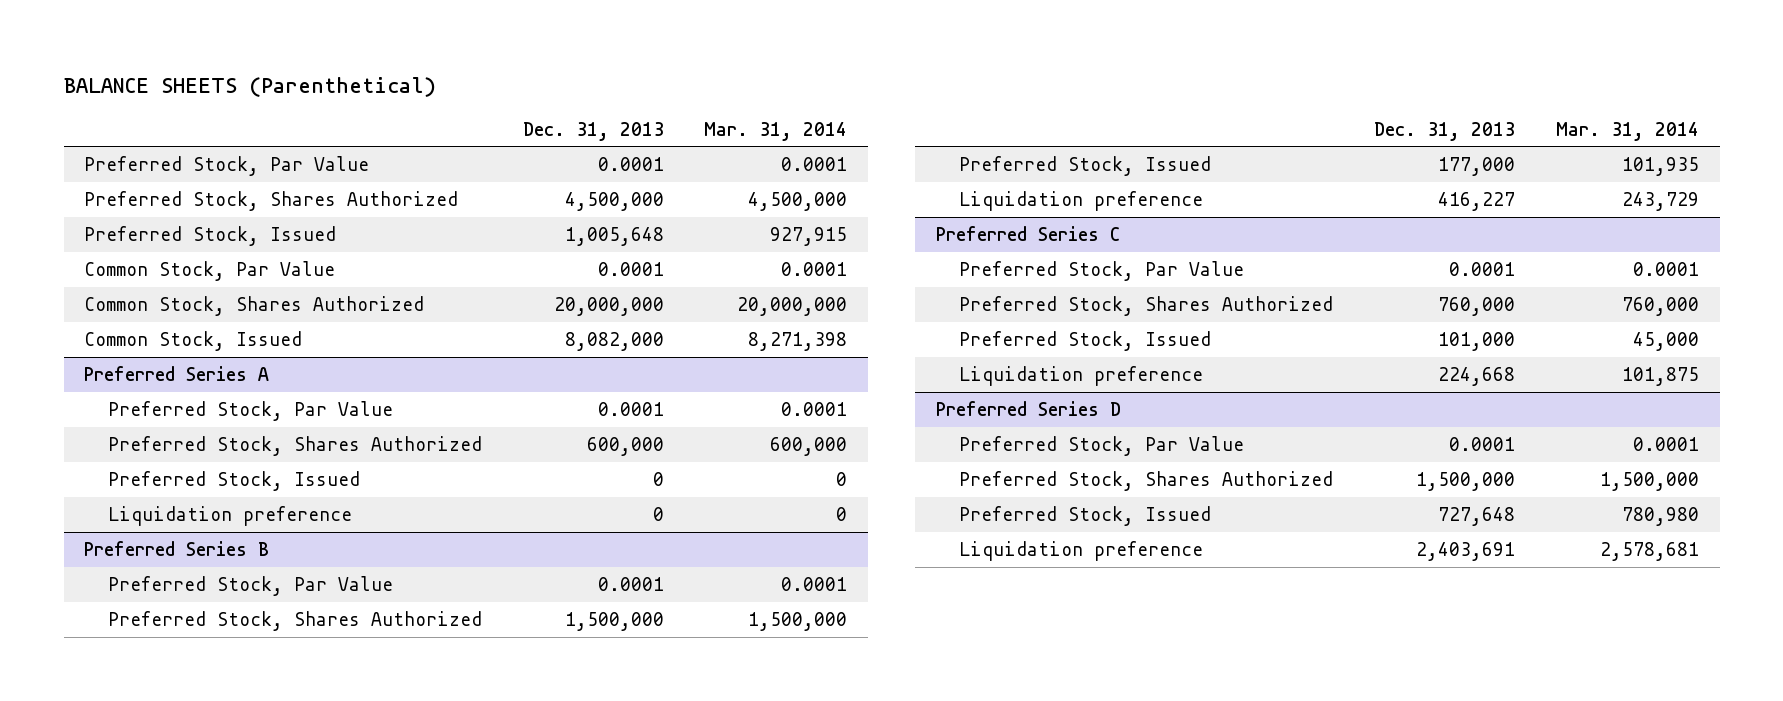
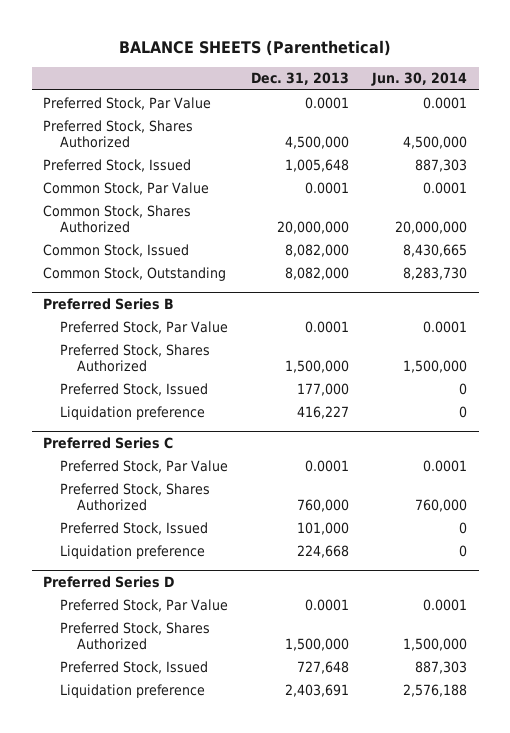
[704,121,848,141] Mar. 31, 2014 -> none
none -> [371,72,468,87] Jun. 30, 2014
[83,365,269,381] Preferred Series A -> none
[107,400,393,421] Preferred Stock, Par Value -> none
[107,435,482,456] Preferred Stock, Shares Authorized -> none
[107,470,360,491] Preferred Stock, Issued -> none
[107,505,352,526] Liquidation preference -> none
none -> [43,266,227,281] Common Stock, Outstanding

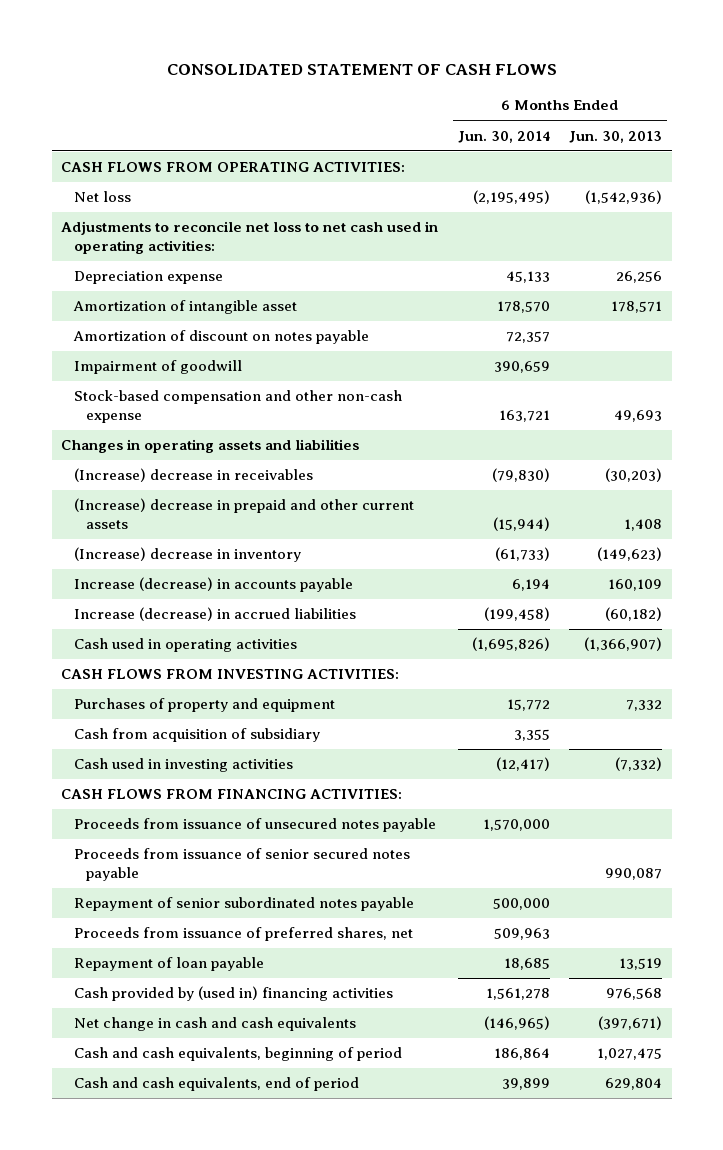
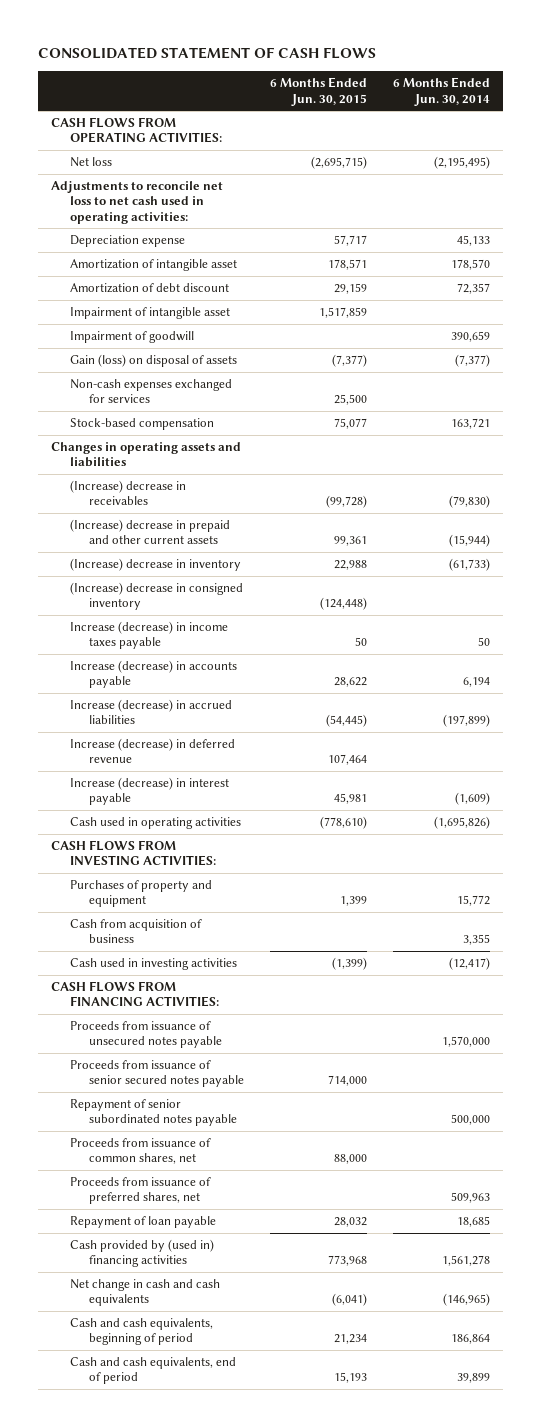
[568,130,662,143] Jun. 30, 2013 -> none
none -> [269,77,367,106] 6 Months Ended Jun. 30, 2015
[72,330,369,345] Amortization of discount on notes payable -> [70,283,230,294] Amortization of debt discount
none -> [70,307,231,320] Impairment of intangible asset
none -> [70,354,238,368] Gain (loss) on disposal of assets
none -> [70,379,233,404] Non-cash expenses exchanged for services
[73,390,402,423] Stock-based compensation and other non-cash expense -> [70,418,215,431] Stock-based compensation
none -> [70,582,244,611] (Increase) decrease in consigned inventory
none -> [70,621,229,650] Increase (decrease) in income taxes payable
[483,607,550,622] (199,458) -> [442,714,490,728] (197,899)
none -> [70,738,236,764] Increase (decrease) in deferred revenue
none -> [70,777,230,806] Increase (decrease) in interest payable
[73,728,320,743] Cash from acquisition of subsidiary -> [70,919,203,944] Cash from acquisition of business
none -> [70,1138,212,1165] Proceeds from issuance of common shares, net

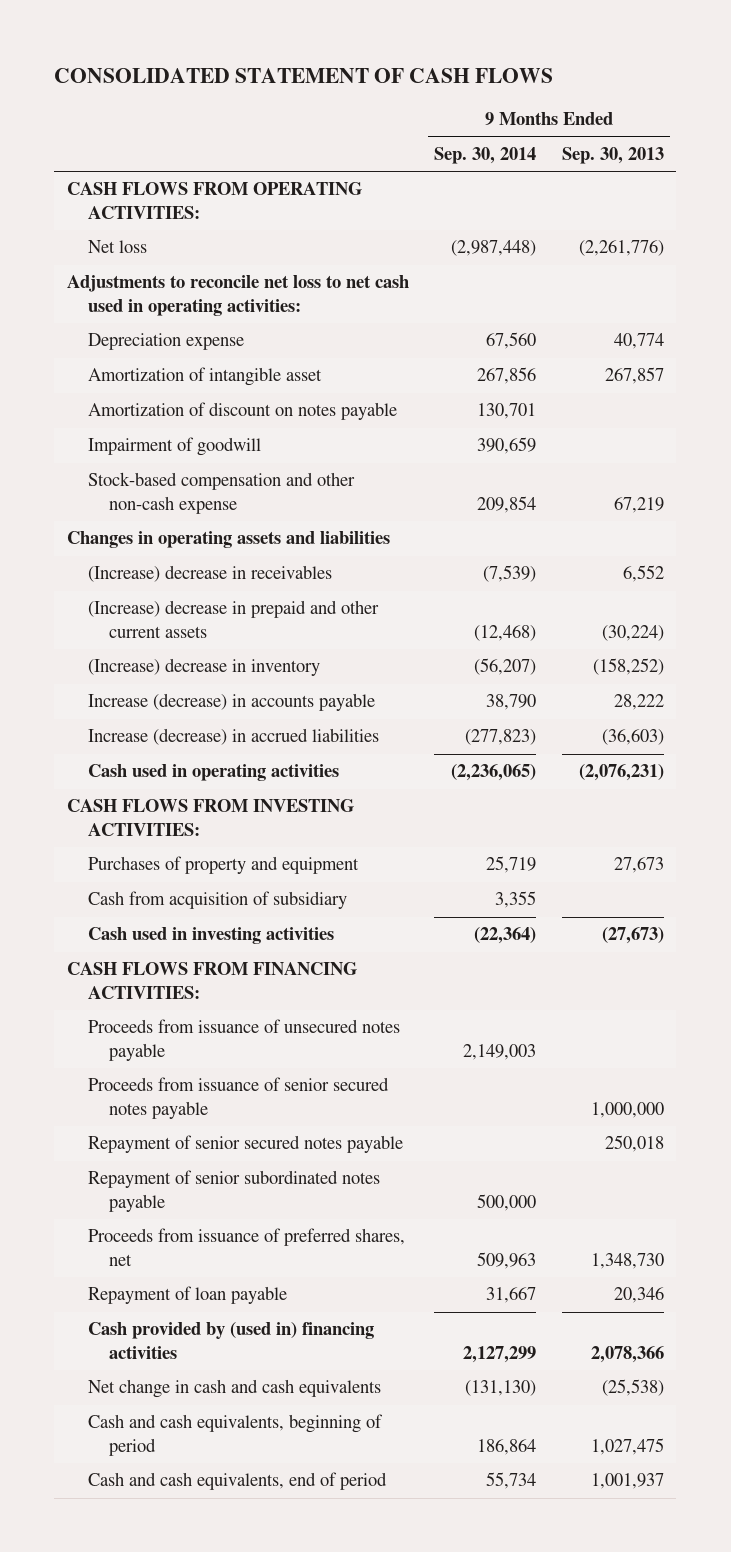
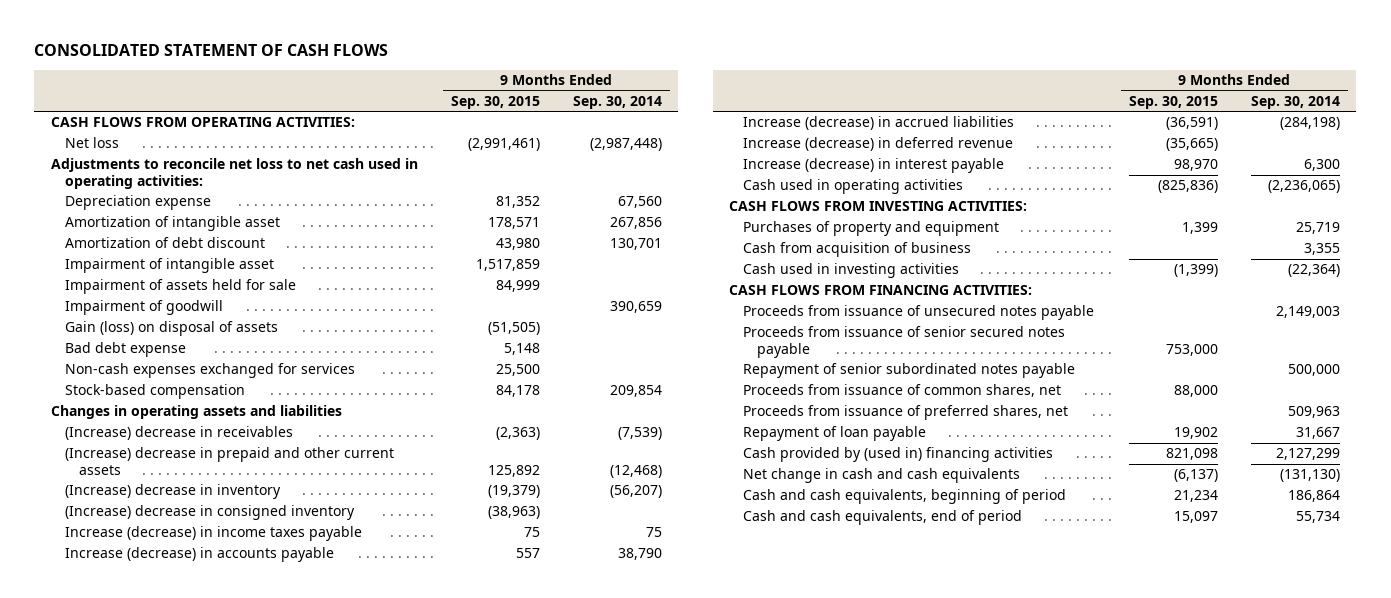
[561,146,664,164] Sep. 30, 2013 -> none
none -> [450,96,540,110] Sep. 30, 2015
[88,402,398,421] Amortization of discount on notes payable -> [64,237,265,249] Amortization of debt discount
none -> [64,258,274,274] Impairment of intangible asset
none -> [64,279,296,295] Impairment of assets held for sale
none -> [64,321,278,337] Gain (loss) on disposal of assets
none -> [64,342,186,358] Bad debt expense
none -> [64,363,355,379] Non-cash expenses exchanged for services
[88,472,356,514] Stock-based compensation and other non-cash expense -> [64,384,245,400] Stock-based compensation
none -> [64,505,355,521] (Increase) decrease in consigned inventory
none -> [64,526,362,542] Increase (decrease) in income taxes payable
[465,729,537,746] (277,823) -> [1279,117,1340,131] (284,198)
none -> [743,137,1014,152] Increase (decrease) in deferred revenue
none -> [743,158,1005,174] Increase (decrease) in interest payable
[88,891,348,910] Cash from acquisition of subsidiary -> [743,242,972,258] Cash from acquisition of business
[88,1135,404,1154] Repayment of senior secured notes payable -> none
none -> [743,384,1062,398] Proceeds from issuance of common shares, net

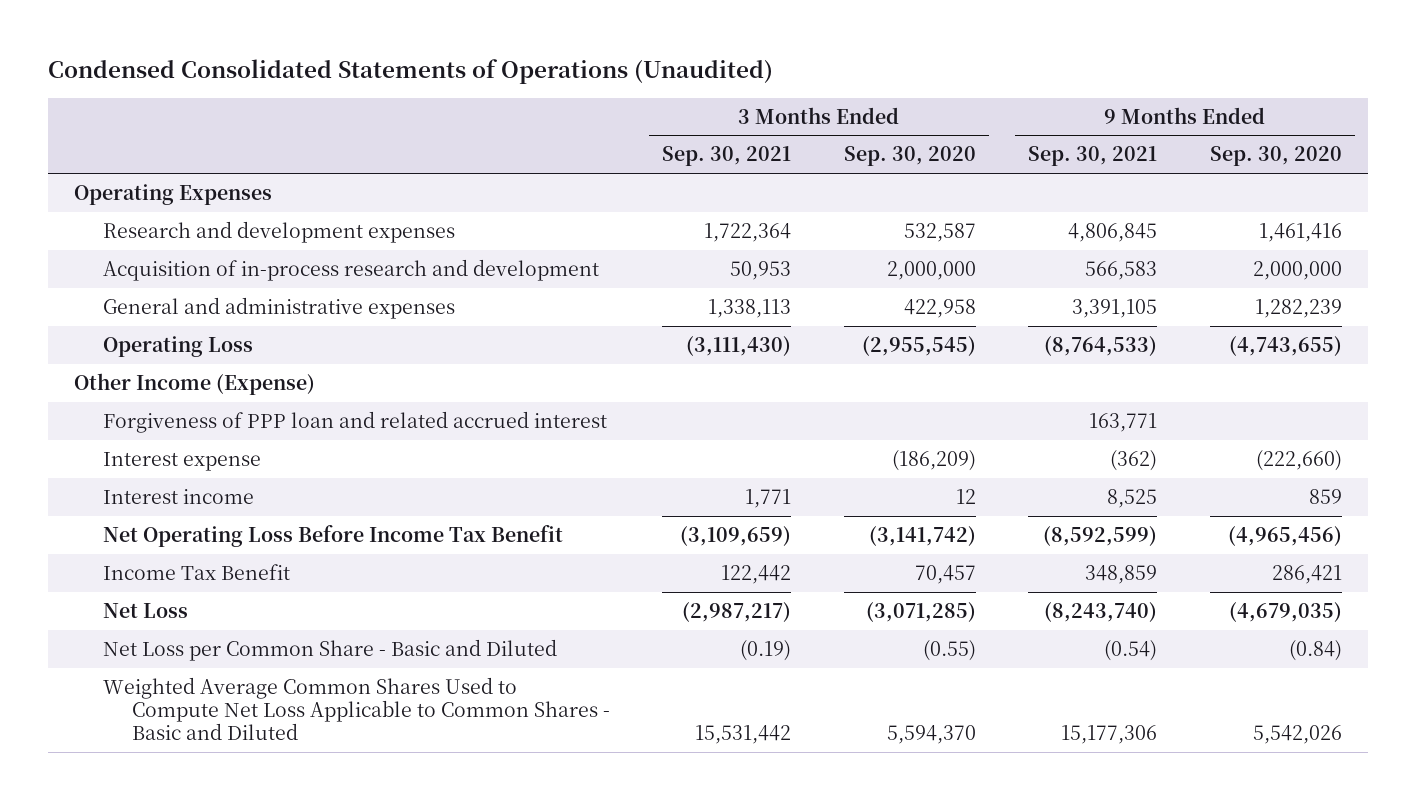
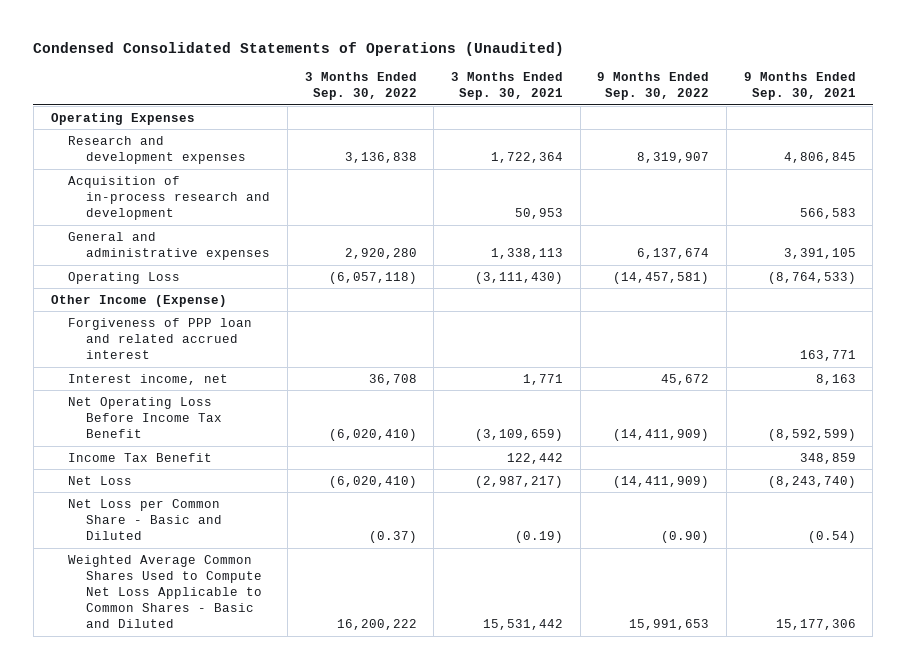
[843,146,976,167] Sep. 30, 2020 -> none
[1209,146,1342,167] Sep. 30, 2020 -> none
none -> [304,72,417,101] 3 Months Ended Sep. 30, 2022
none -> [597,72,710,101] 9 Months Ended Sep. 30, 2022
[103,451,262,471] Interest expense -> none
[103,488,255,504] Interest income -> [68,373,229,385] Interest income, net
[1107,488,1158,508] 8,525 -> [815,373,856,385] 8,163

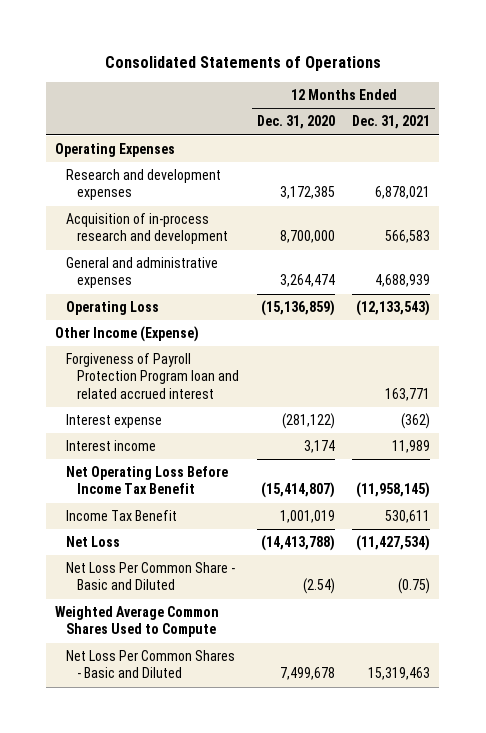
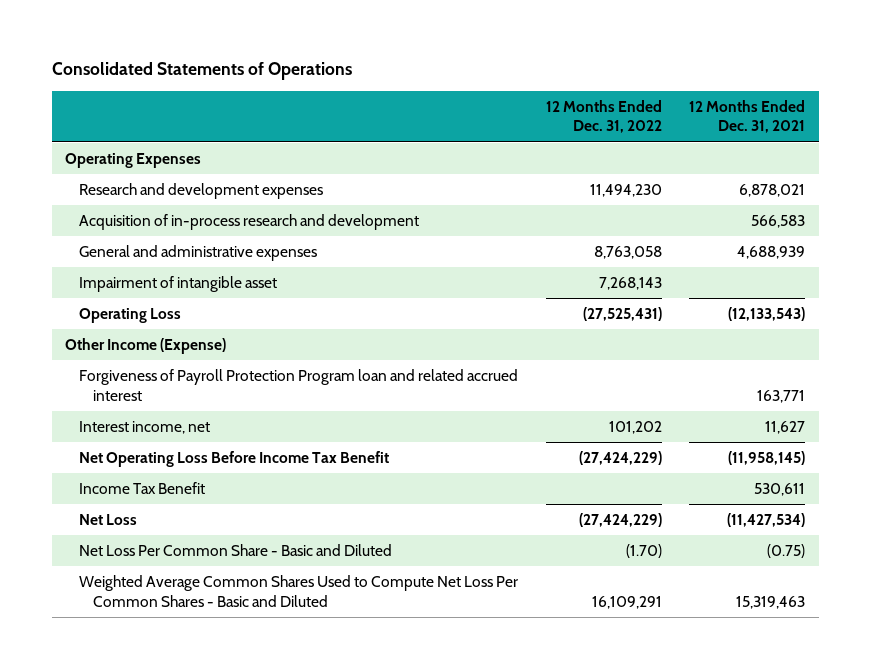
[256,115,335,130] Dec. 31, 2020 -> none
none -> [545,99,662,134] 12 Months Ended Dec. 31, 2022
none -> [79,275,278,292] Impairment of intangible asset
[66,414,163,429] Interest expense -> none
[66,440,157,452] Interest income -> [79,420,211,434] Interest income, net
[392,440,431,454] 11,989 -> [765,420,806,434] 11,627
[55,606,220,638] Weighted Average Common Shares Used to Compute -> none
[66,650,236,679] Net Loss Per Common Shares - Basic and Diluted -> [79,574,519,607] Weighted Average Common Shares Used to Compute Net Loss Per Common Shares - Basic and Diluted

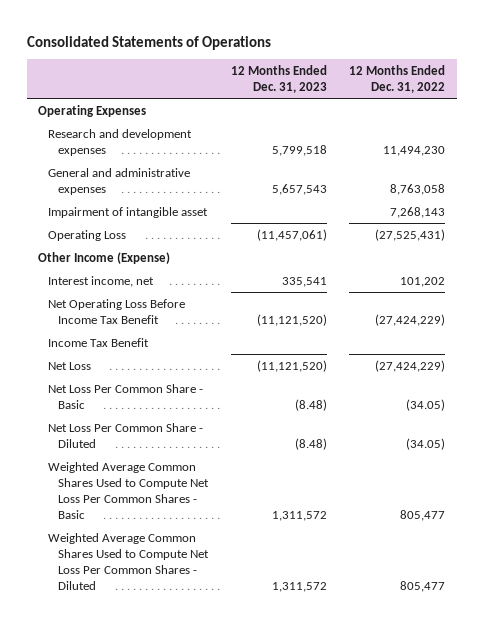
[689,99,806,134] 12 Months Ended Dec. 31, 2021 -> none
none -> [230,65,327,94] 12 Months Ended Dec. 31, 2023
[79,213,420,230] Acquisition of in-process research and development -> none
[79,368,519,401] Forgiveness of Payroll Protection Program loan and related accrued interest -> none
[79,543,393,556] Net Loss Per Common Share - Basic and Diluted -> [48,383,204,409] Net Loss Per Common Share - Basic
[625,543,662,558] (1.70) -> [406,398,446,411] (34.05)
none -> [48,422,204,448] Net Loss Per Common Share - Diluted
[79,574,519,607] Weighted Average Common Shares Used to Compute Net Loss Per Common Shares - Basic and Diluted -> [48,461,210,519] Weighted Average Common Shares Used to Compute Net Loss Per Common Shares - Basic
[591,595,662,609] 16,109,291 -> [400,509,446,521] 805,477
none -> [48,532,210,590] Weighted Average Common Shares Used to Compute Net Loss Per Common Shares - Diluted

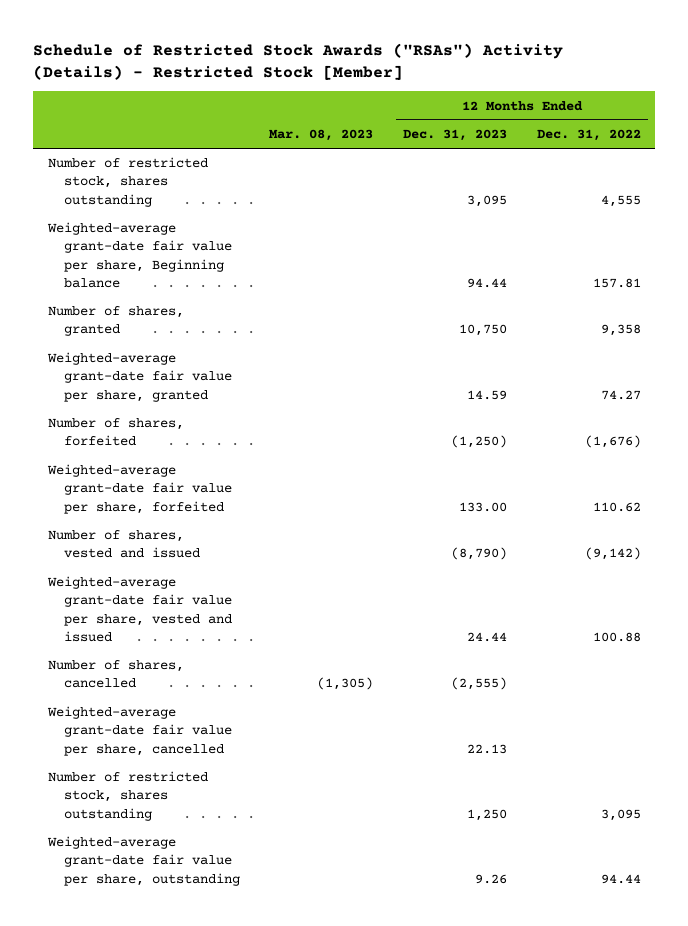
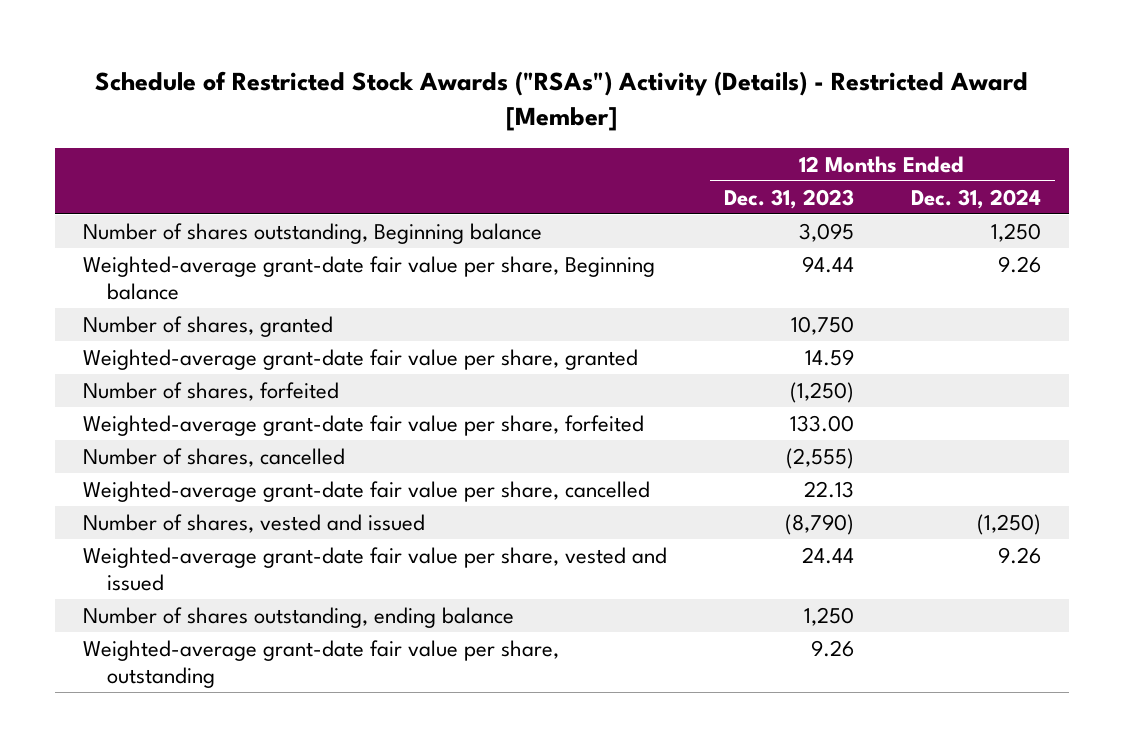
[33,43,564,81] Schedule of Restricted Stock Awards ("RSAs") Activity (Details) - Restricted Stock [Member] -> [95,71,1029,132] Schedule of Restricted Stock Awards ("RSAs") Activity (Details) - Restricted Award [Member]
[269,129,374,142] Mar. 08, 2023 -> none
[536,129,641,142] Dec. 31, 2022 -> none
none -> [910,188,1041,209] Dec. 31, 2024
[47,157,208,207] Number of restricted stock, shares outstanding -> [83,222,543,244] Number of shares outstanding, Beginning balance
[47,530,200,559] Number of shares, vested and issued -> [83,513,426,533] Number of shares, vested and issued
[46,576,232,642] Weighted-average grant-date fair value per share, vested and issued -> [83,546,668,591] Weighted-average grant-date fair value per share, vested and issued
[47,771,208,821] Number of restricted stock, shares outstanding -> [83,606,515,628] Number of shares outstanding, ending balance

